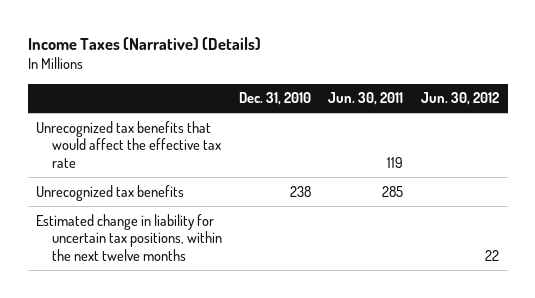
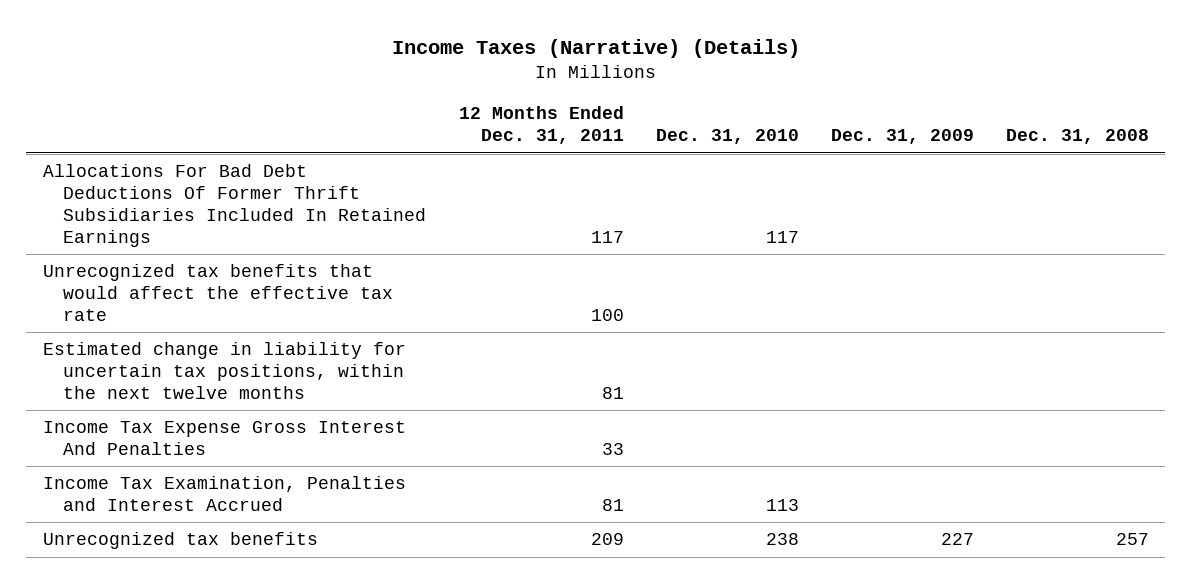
[328,92,404,106] Jun. 30, 2011 -> none
[420,92,499,106] Jun. 30, 2012 -> none
none -> [458,106,624,145] 12 Months Ended Dec. 31, 2011
none -> [831,129,975,145] Dec. 31, 2009
none -> [1006,129,1150,145] Dec. 31, 2008
none -> [42,164,427,247] Allocations For Bad Debt Deductions Of Former Thrift Subsidiaries Included In Retained Earnings
none -> [42,421,406,456] Income Tax Expense Gross Interest And Penalties
none -> [42,476,406,512] Income Tax Examination, Penalties and Interest Accrued
[36,184,185,201] Unrecognized tax benefits -> [42,532,318,550] Unrecognized tax benefits

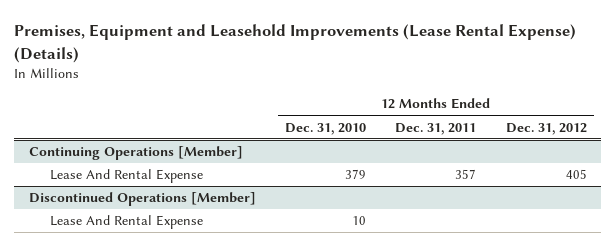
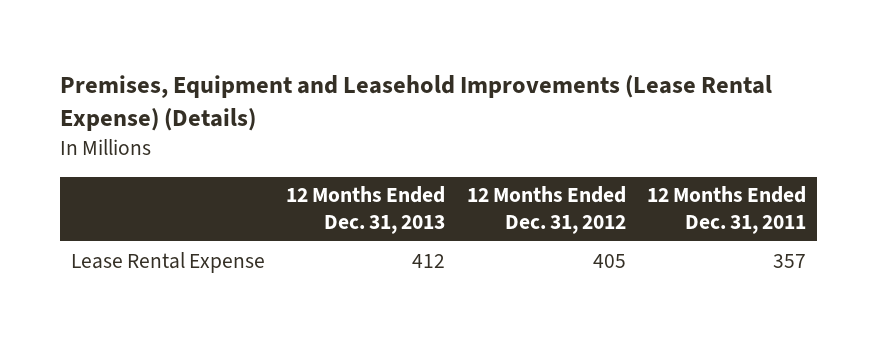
[285,122,367,135] Dec. 31, 2010 -> none
none -> [286,186,446,235] 12 Months Ended Dec. 31, 2013
[28,146,243,161] Continuing Operations [Member] -> none
[50,169,204,184] Lease And Rental Expense -> none
[28,192,256,207] Discontinued Operations [Member] -> none
[50,215,204,230] Lease And Rental Expense -> none
none -> [70,251,265,273] Lease Rental Expense

